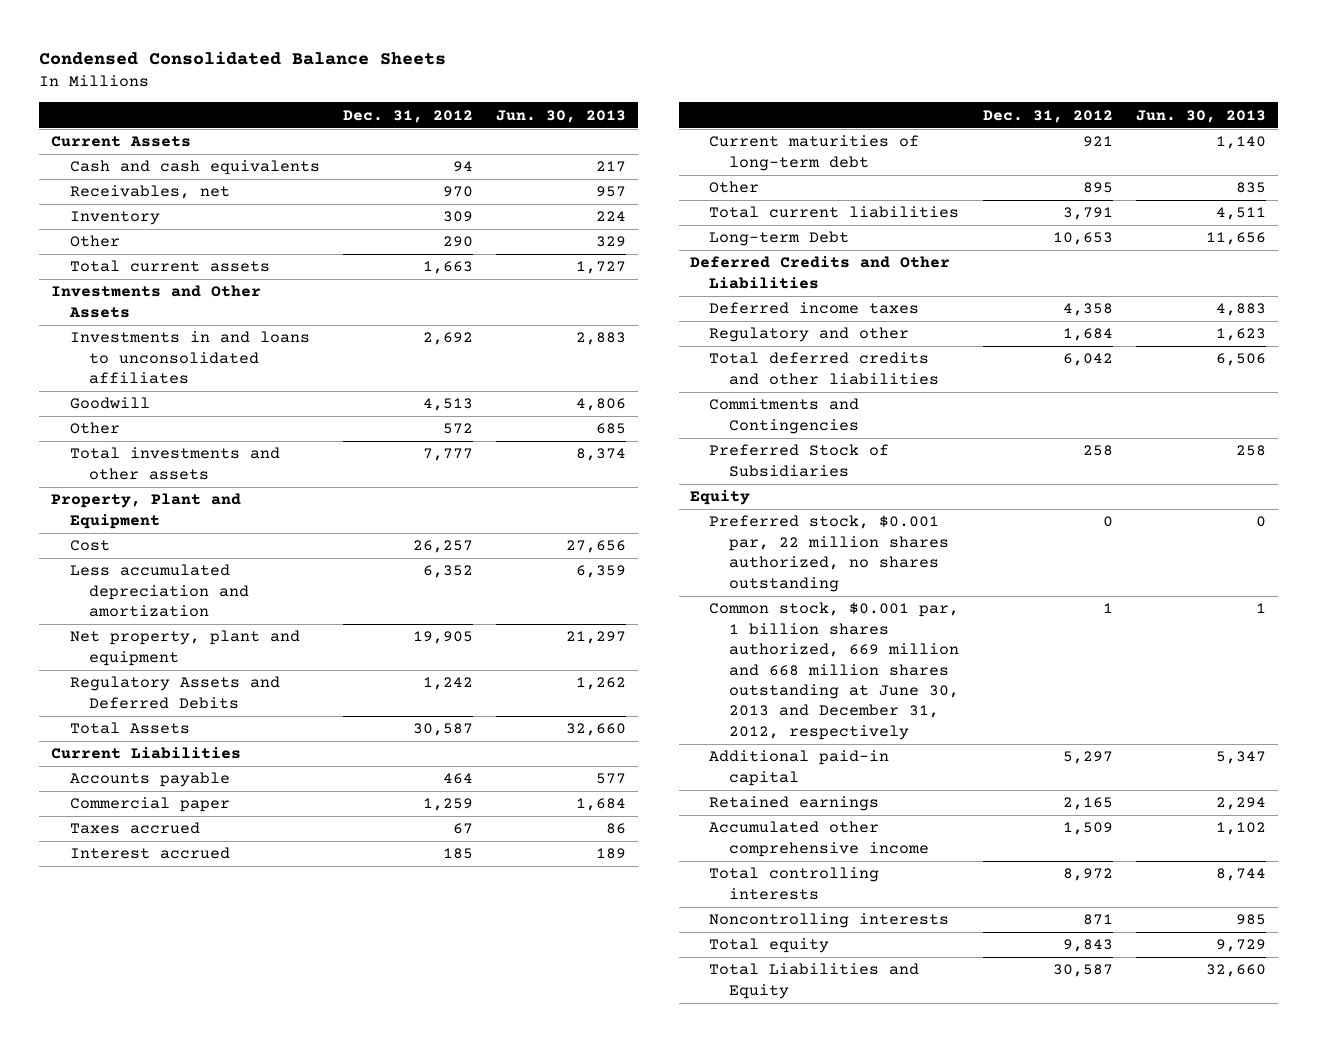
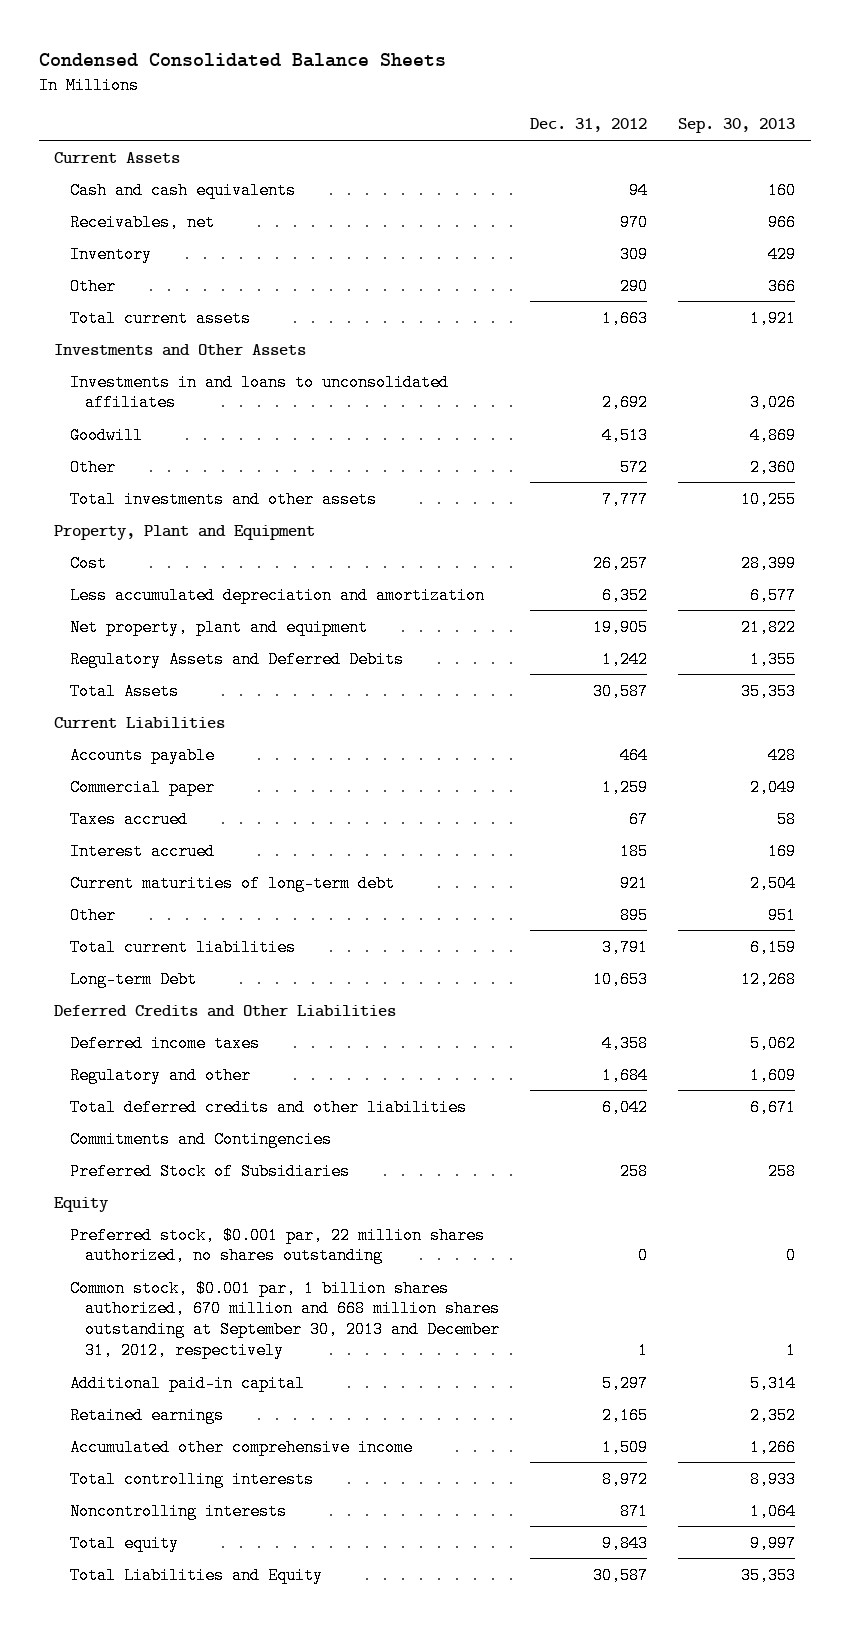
[496,109,627,123] Jun. 30, 2013 -> none
none -> [678,118,796,134] Sep. 30, 2013
[709,602,960,740] Common stock, $0.001 par, 1 billion shares authorized, 669 million and 668 million shares outstanding at June 30, 2013 and December 31, 2012, respectively -> [69,1279,501,1359] Common stock, $0.001 par, 1 billion shares authorized, 670 million and 668 million shares outstanding at September 30, 2013 and December 31, 2012, respectively

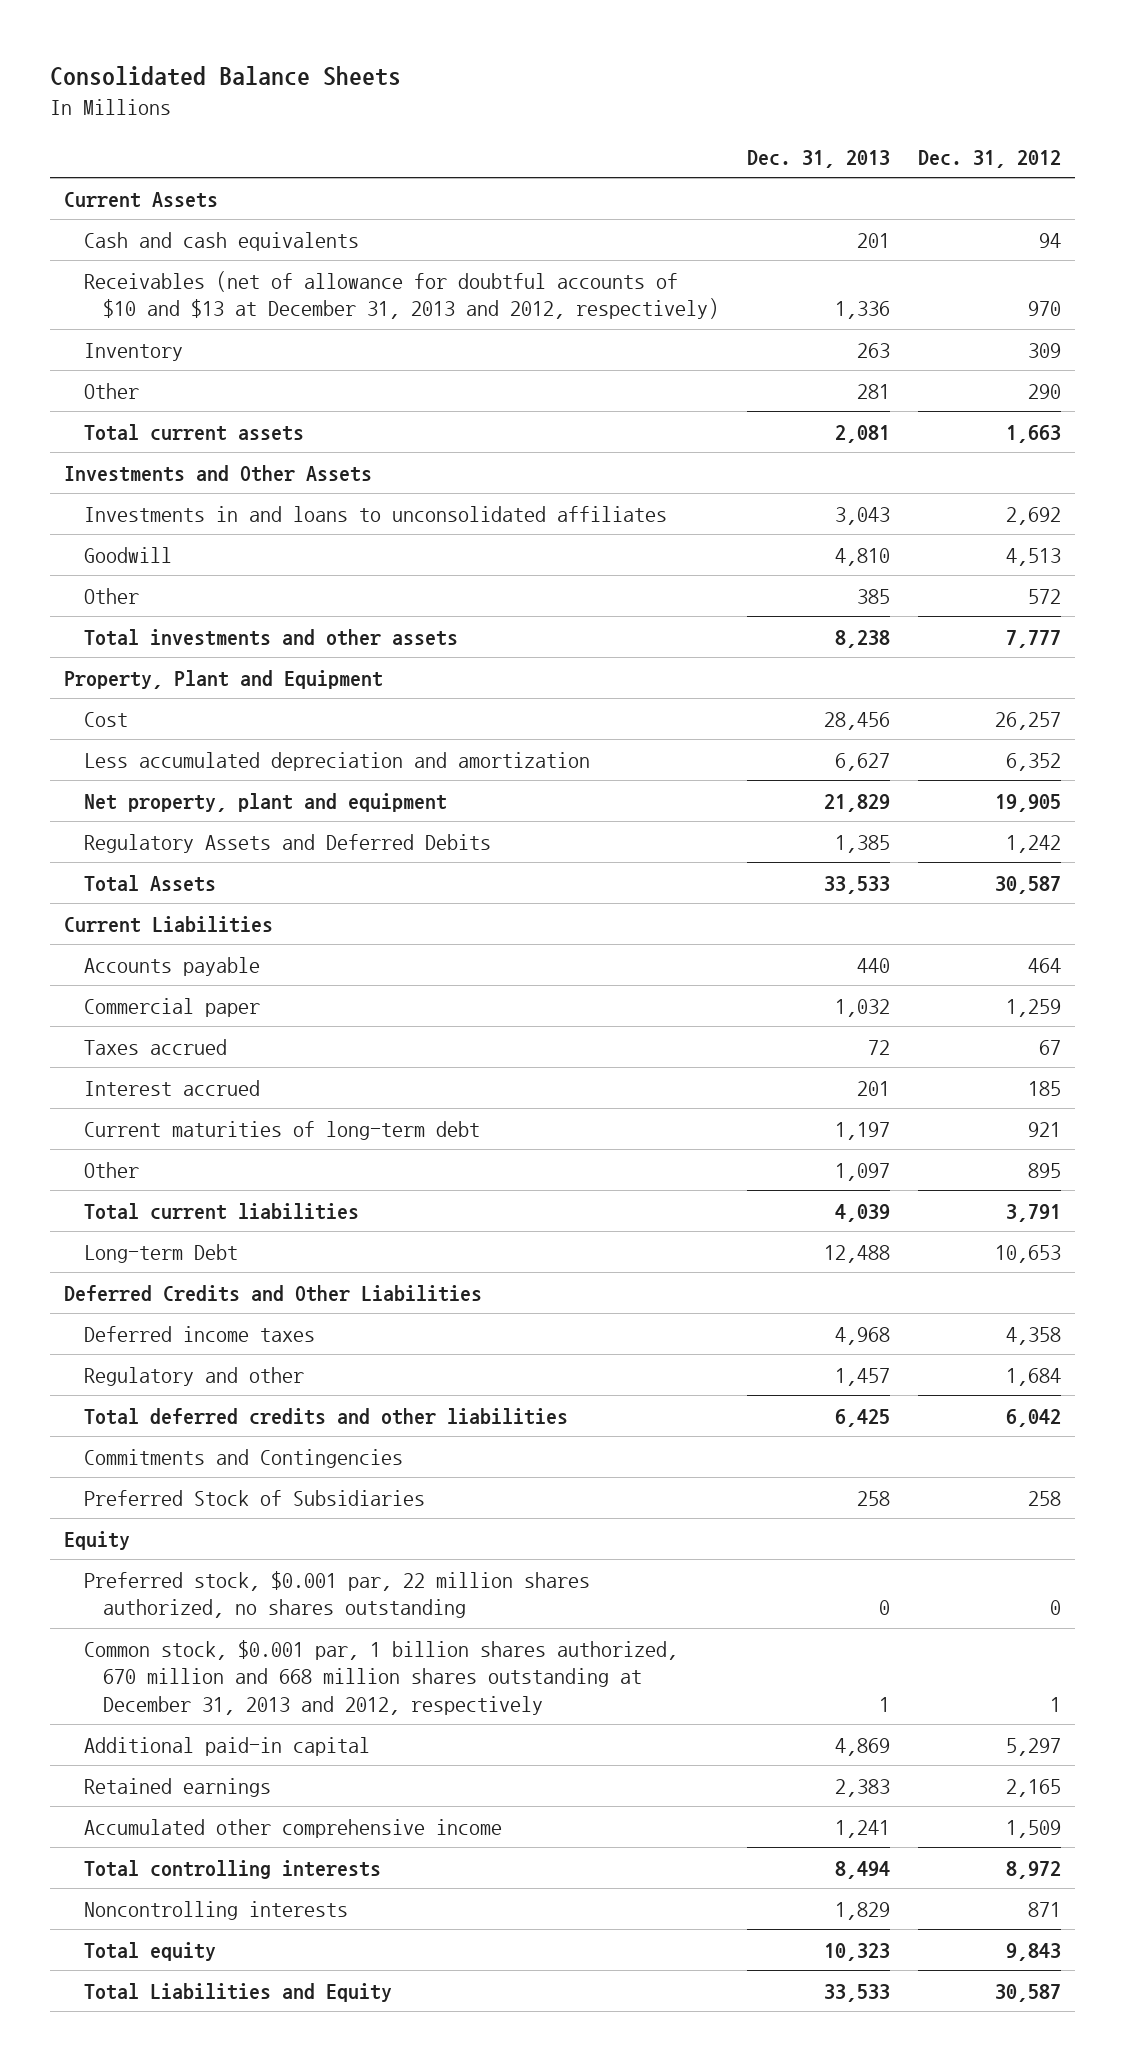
[38,53,446,68] Condensed Consolidated Balance Sheets -> [49,66,401,87] Consolidated Balance Sheets
[678,118,796,134] Sep. 30, 2013 -> none
none -> [747,149,891,168] Dec. 31, 2013
[69,213,215,231] Receivables, net -> [83,270,720,320] Receivables (net of allowance for doubtful accounts of $10 and $13 at December 31, 2013 and 2012, respectively)
[69,1279,501,1359] Common stock, $0.001 par, 1 billion shares authorized, 670 million and 668 million shares outstanding at September 30, 2013 and December 31, 2012, respectively -> [83,1639,678,1715] Common stock, $0.001 par, 1 billion shares authorized, 670 million and 668 million shares outstanding at December 31, 2013 and 2012, respectively

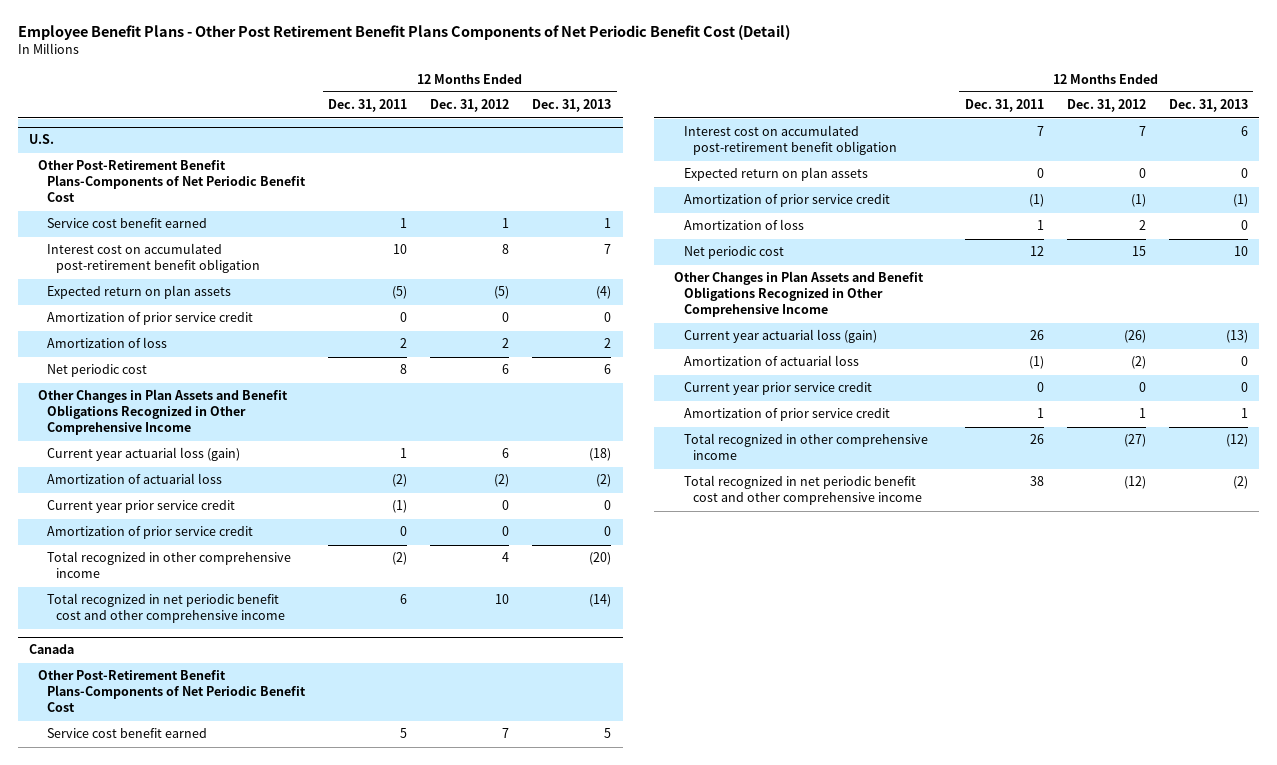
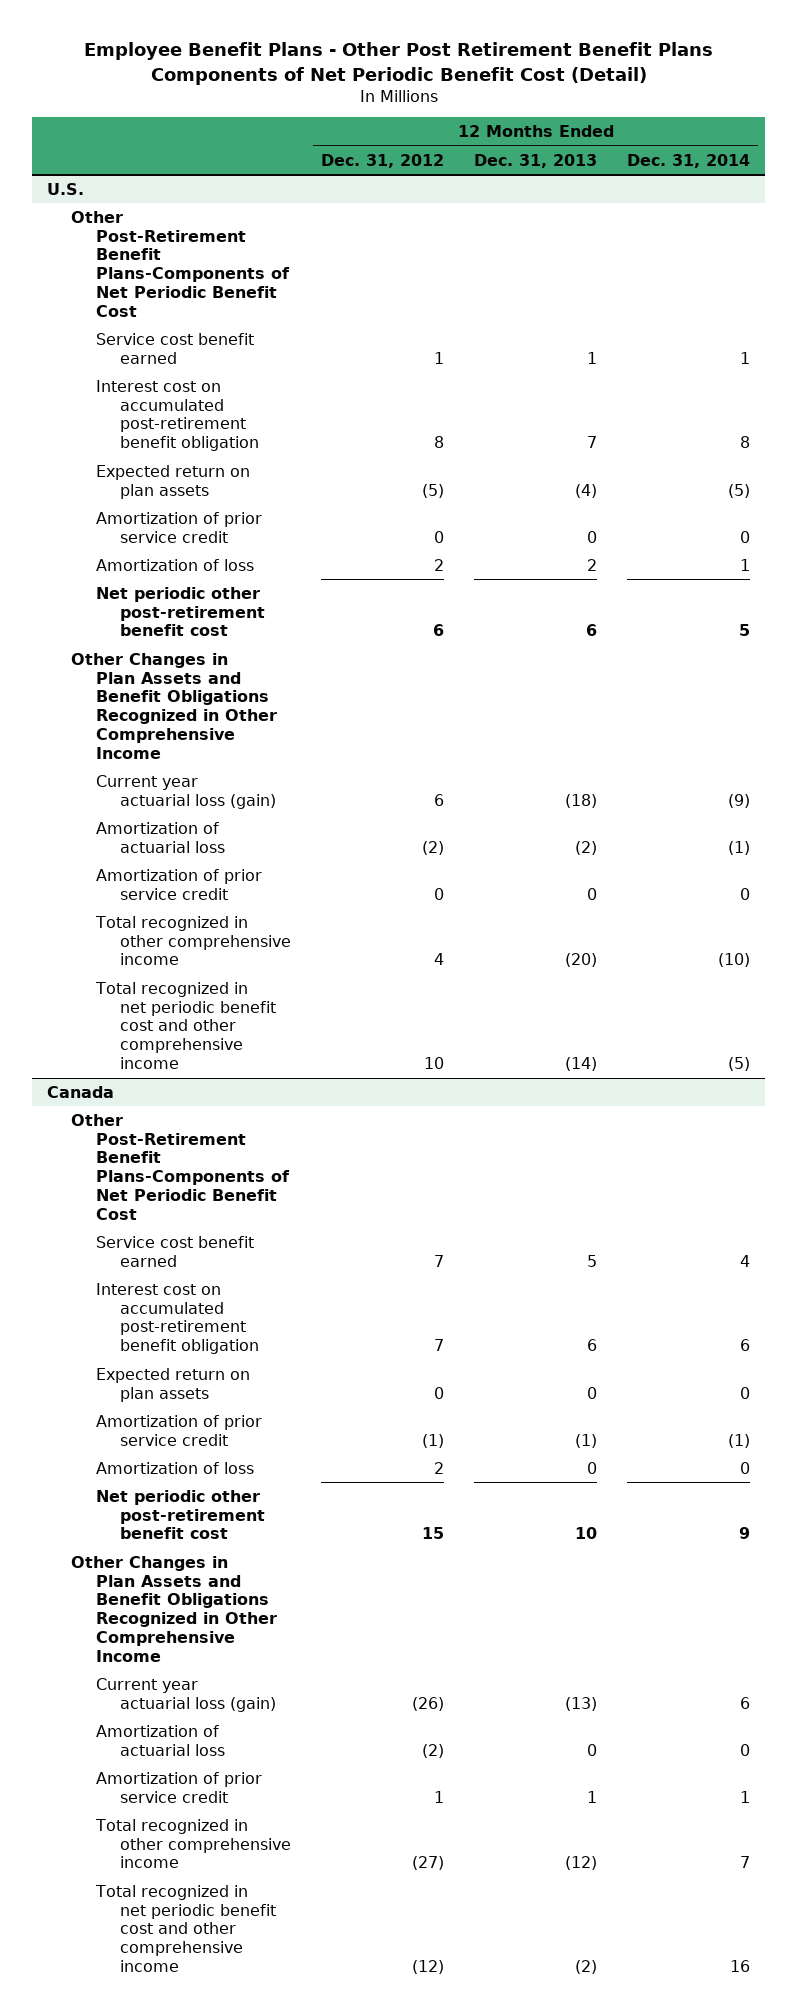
[328,99,408,113] Dec. 31, 2011 -> none
none -> [627,153,751,168] Dec. 31, 2014
[47,364,148,378] Net periodic cost -> [95,586,265,637] Net periodic other post-retirement benefit cost
[47,500,236,514] Current year prior service credit -> none
[683,246,784,260] Net periodic cost -> [95,1489,265,1540] Net periodic other post-retirement benefit cost
[683,382,872,396] Current year prior service credit -> none

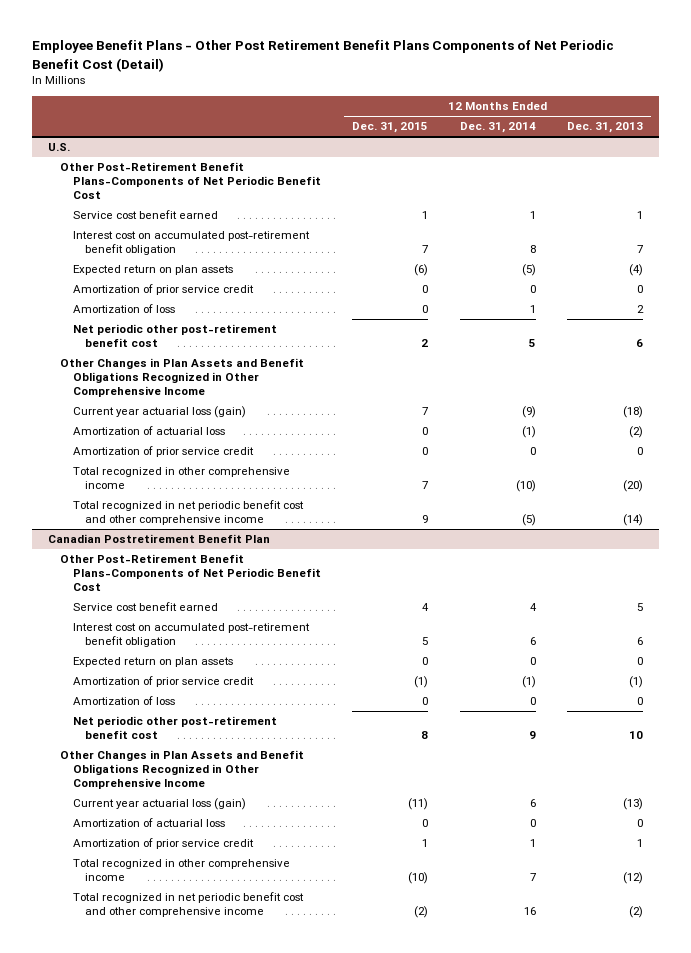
[320,153,444,168] Dec. 31, 2012 -> none
none -> [352,122,429,134] Dec. 31, 2015
[47,1085,115,1098] Canada -> [47,534,270,544] Canadian Postretirement Benefit Plan

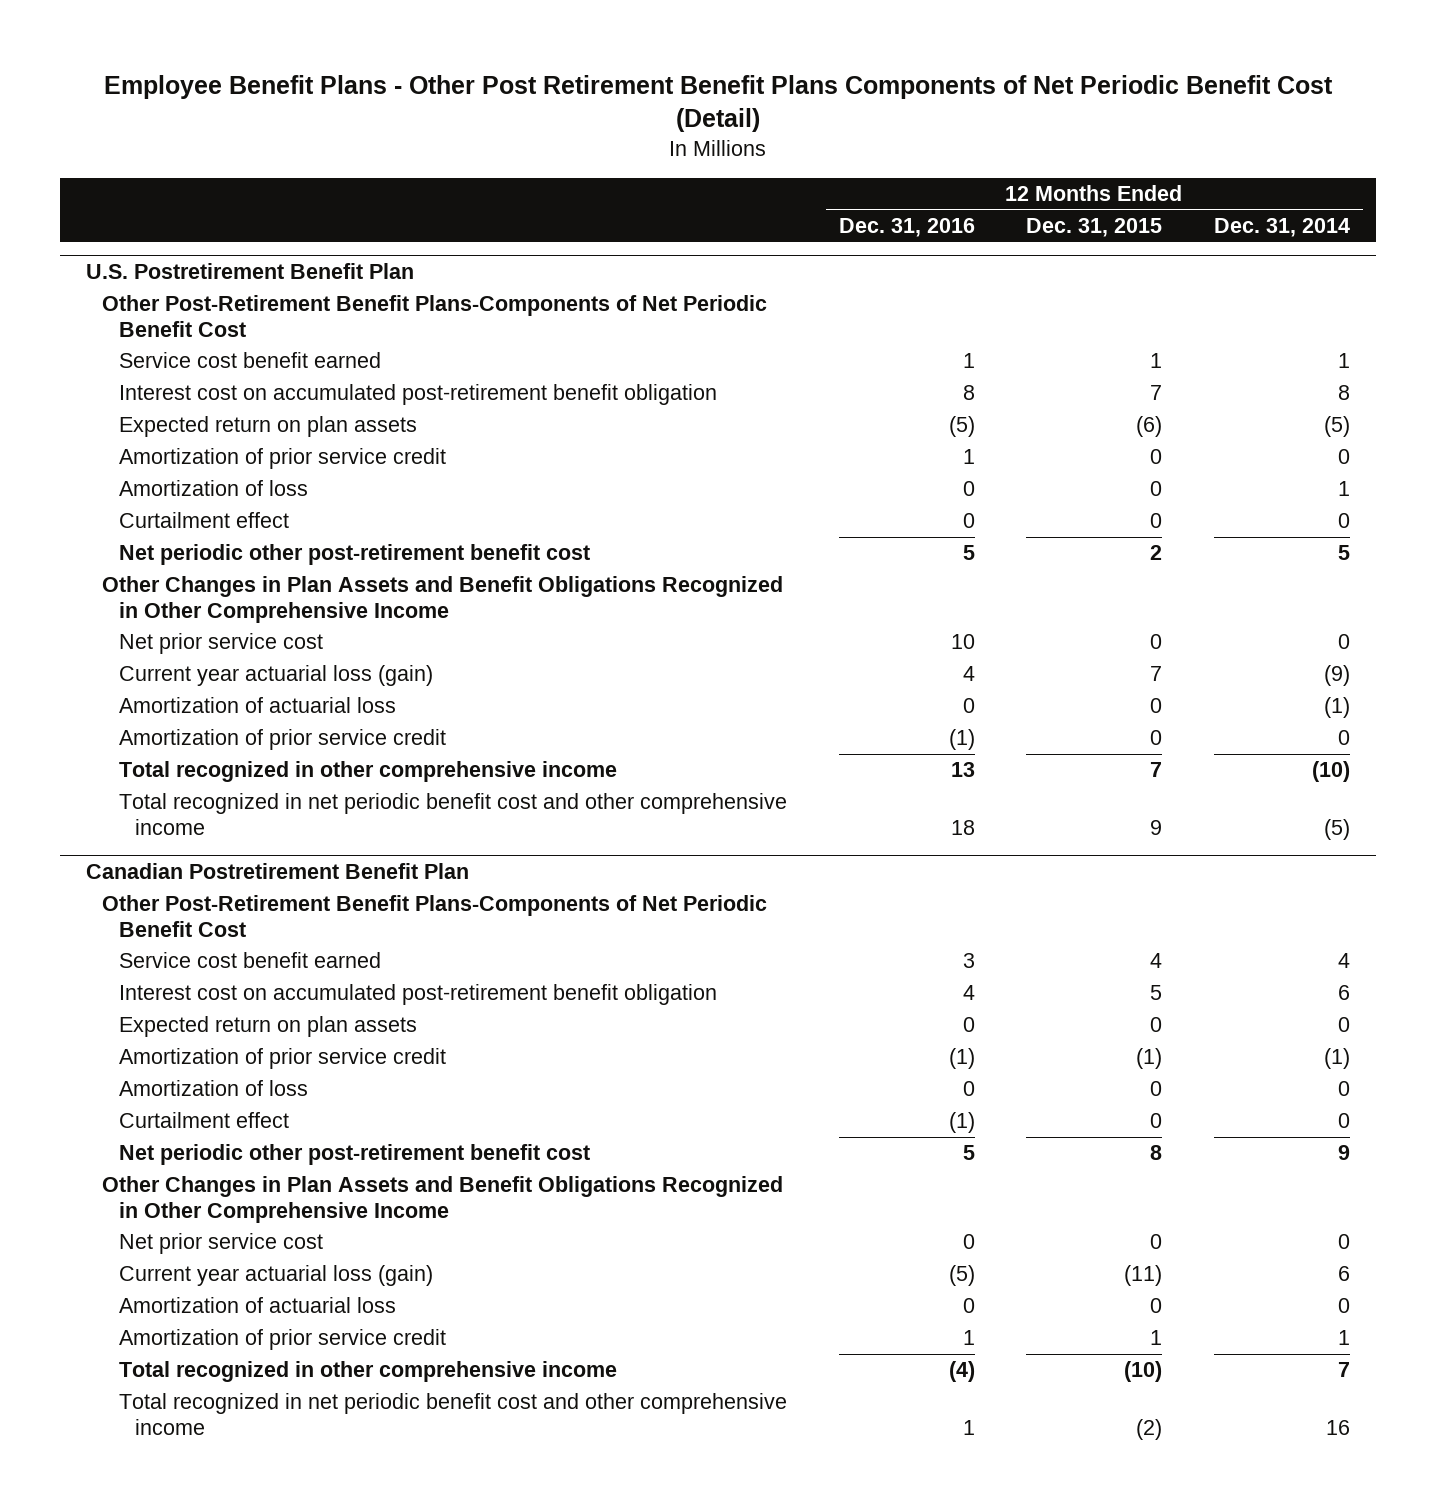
[567,122,644,134] Dec. 31, 2013 -> none
none -> [838,218,975,238] Dec. 31, 2016
[47,143,70,152] U.S. -> [85,263,414,280] U.S. Postretirement Benefit Plan
none -> [118,512,289,529] Curtailment effect
none -> [118,633,323,655] Net prior service cost
none -> [118,1112,289,1129] Curtailment effect
none -> [118,1233,323,1255] Net prior service cost

